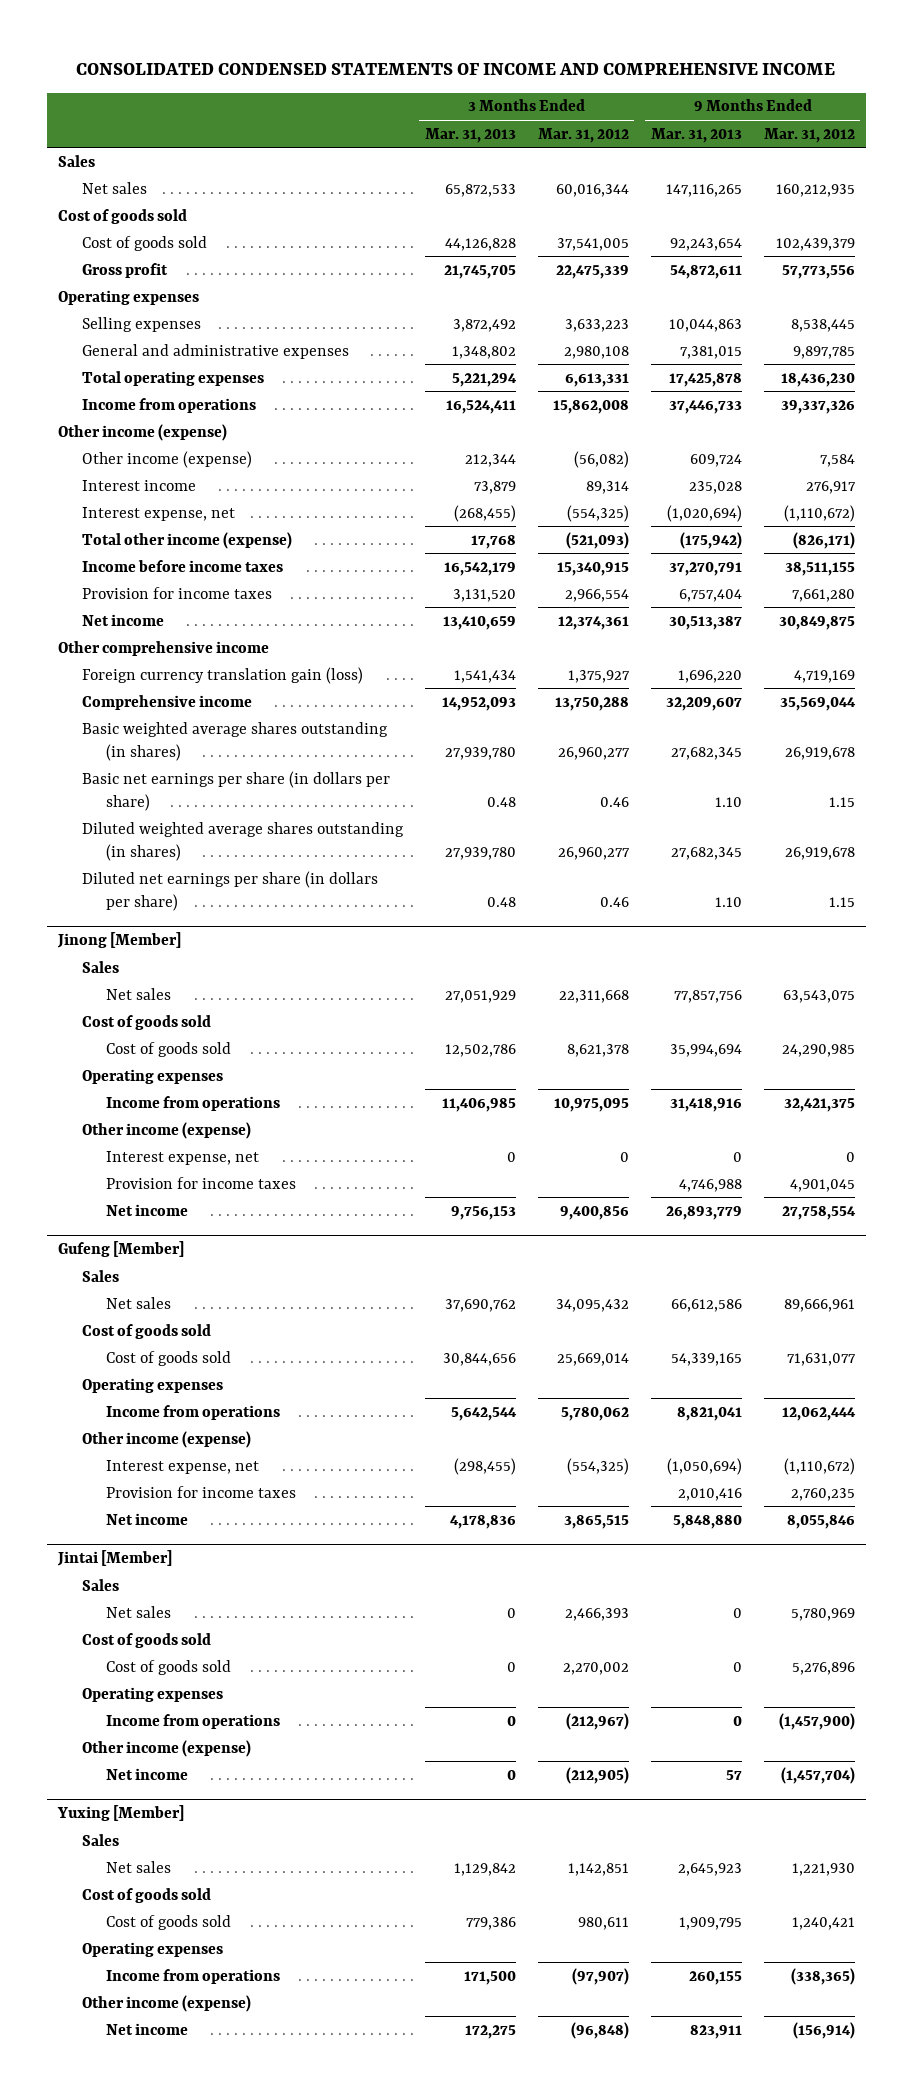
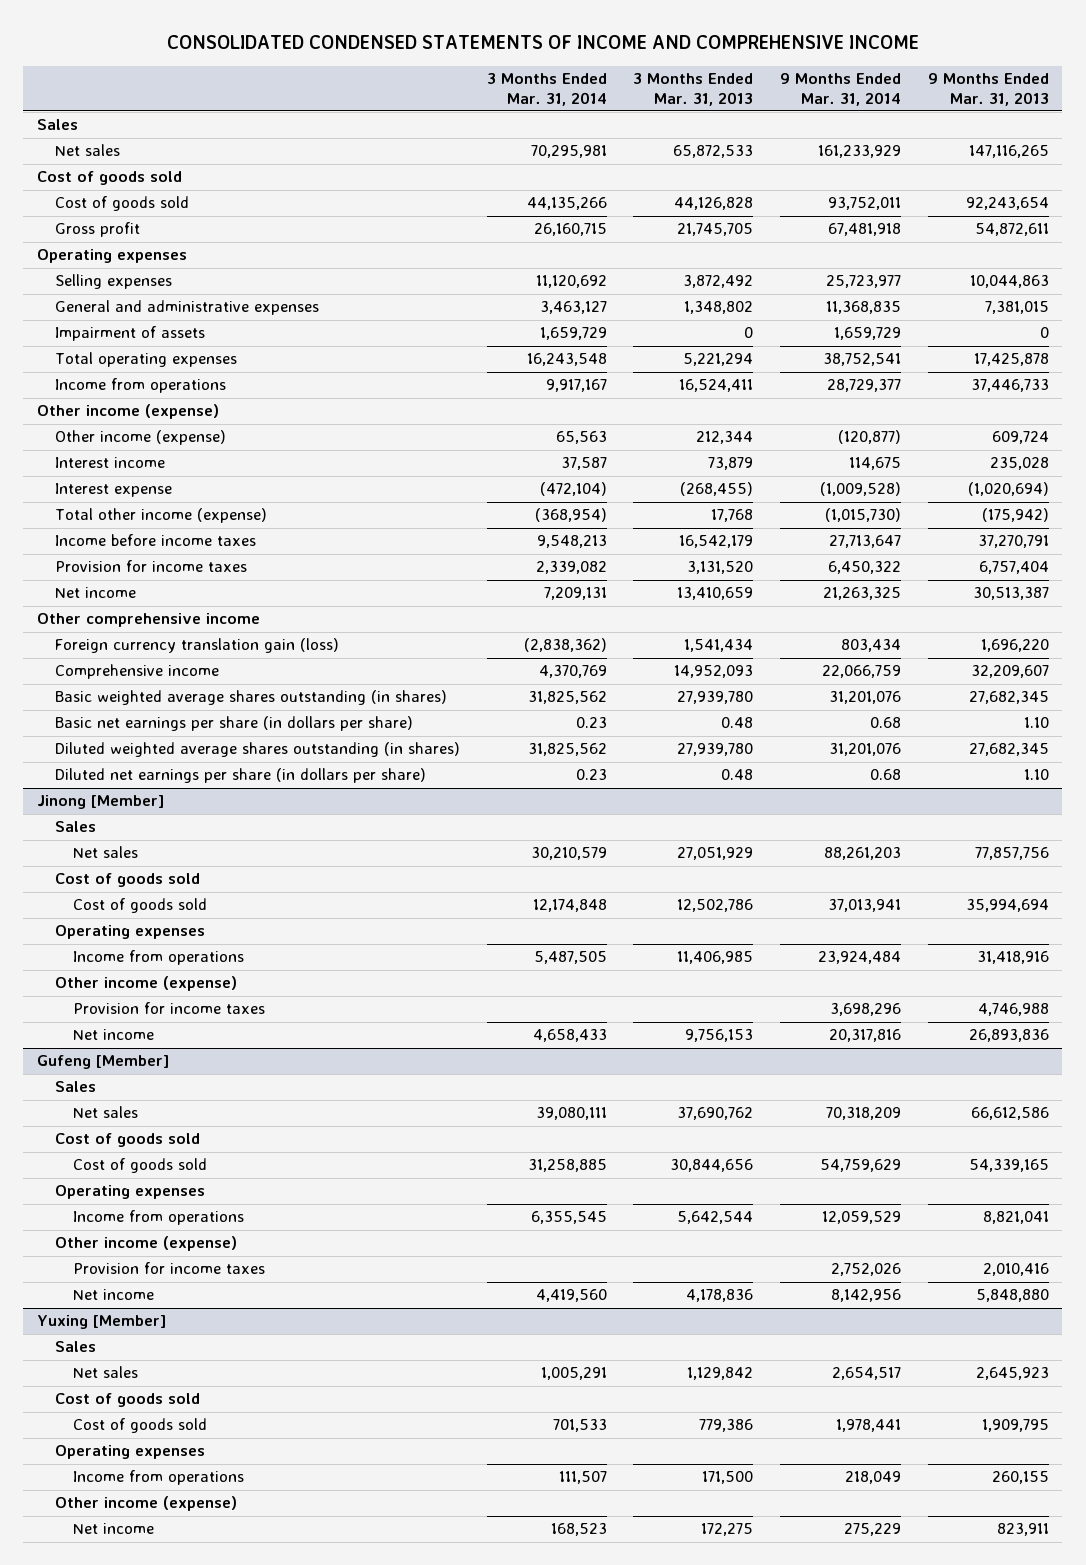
[537,127,629,143] Mar. 31, 2012 -> none
[763,127,855,143] Mar. 31, 2012 -> none
none -> [486,73,607,106] 3 Months Ended Mar. 31, 2014
none -> [780,73,902,106] 9 Months Ended Mar. 31, 2014
none -> [55,326,206,342] Impairment of assets
[81,506,235,521] Interest expense, net -> [55,483,173,498] Interest expense
[106,1150,260,1165] Interest expense, net -> none
[665,1205,742,1220] 26,893,779 -> [968,1029,1049,1043] 26,893,836
[106,1459,260,1474] Interest expense, net -> none
[56,1550,172,1567] Jintai [Member] -> none
[81,1578,119,1591] Sales -> none
[106,1605,172,1618] Net sales -> none
[81,1632,211,1648] Cost of goods sold -> none
[106,1659,232,1675] Cost of goods sold -> none
[81,1686,223,1702] Operating expenses -> none
[106,1713,281,1729] Income from operations -> none
[81,1739,251,1757] Other income (expense) -> none
[106,1767,189,1780] Net income -> none

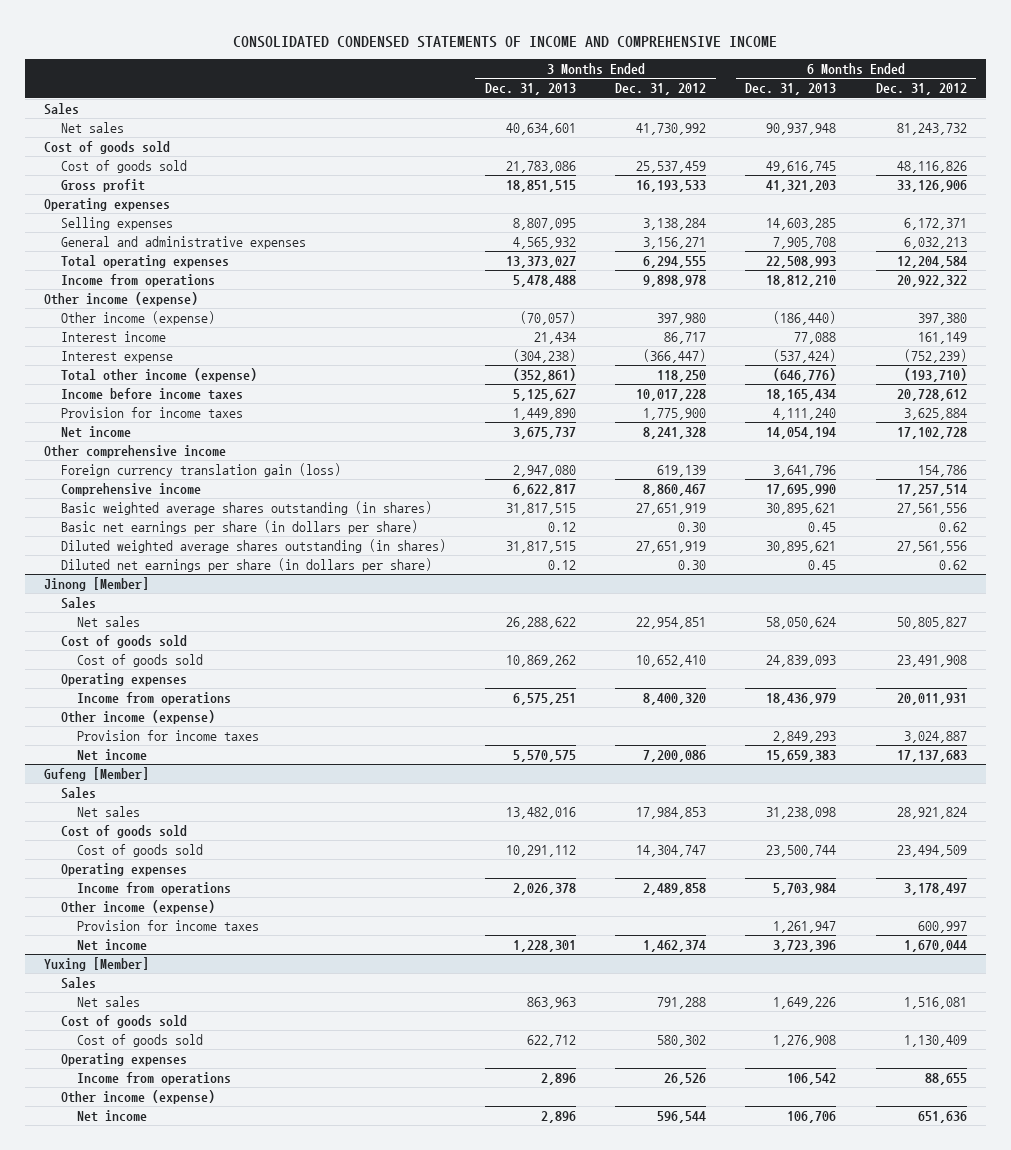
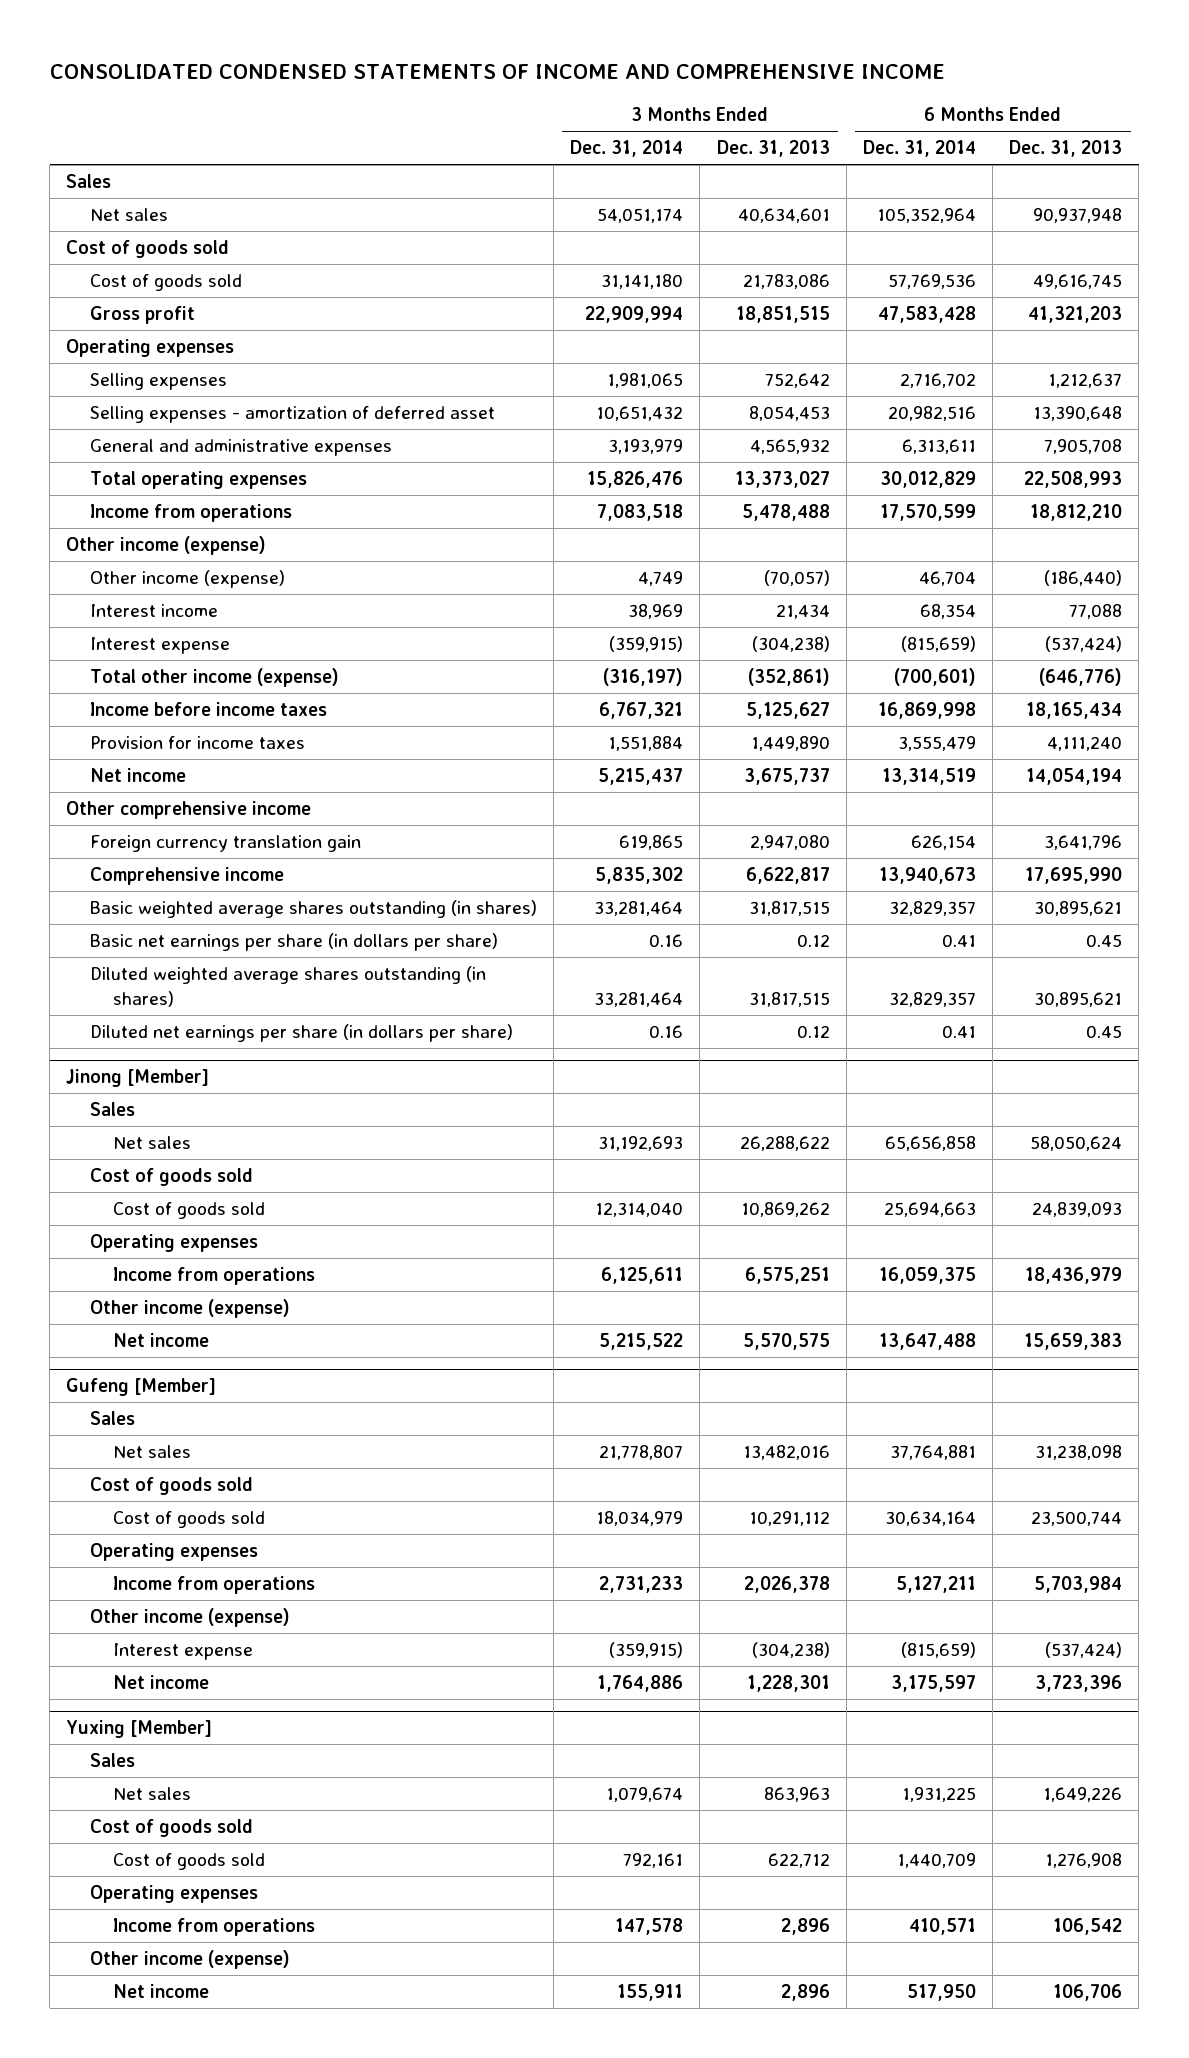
[615,83,707,96] Dec. 31, 2012 -> none
[875,83,967,96] Dec. 31, 2012 -> none
none -> [570,140,684,158] Dec. 31, 2014
none -> [862,140,976,158] Dec. 31, 2014
[513,217,577,230] 8,807,095 -> [764,373,830,389] 752,642
[766,217,837,230] 14,603,285 -> [1048,373,1123,389] 1,212,637
none -> [89,406,495,424] Selling expenses - amortization of deferred asset
[60,462,341,477] Foreign currency translation gain (loss) -> [89,835,361,853] Foreign currency translation gain
[77,729,260,741] Provision for income taxes -> none
[77,919,260,931] Provision for income taxes -> none
none -> [113,1643,254,1661] Interest expense

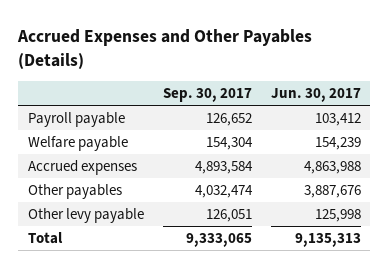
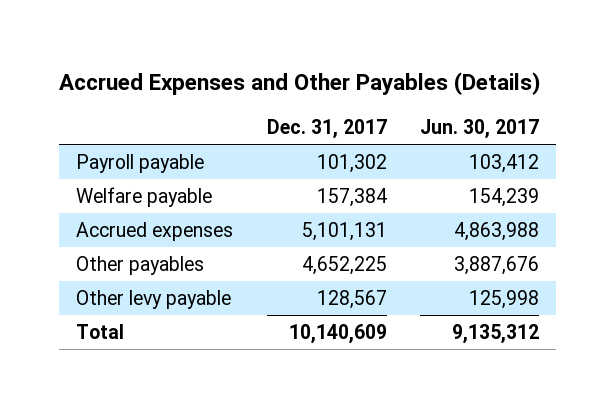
[162,87,252,102] Sep. 30, 2017 -> none
none -> [266,118,387,139] Dec. 31, 2017
[294,233,361,248] 9,135,313 -> [452,324,540,345] 9,135,312

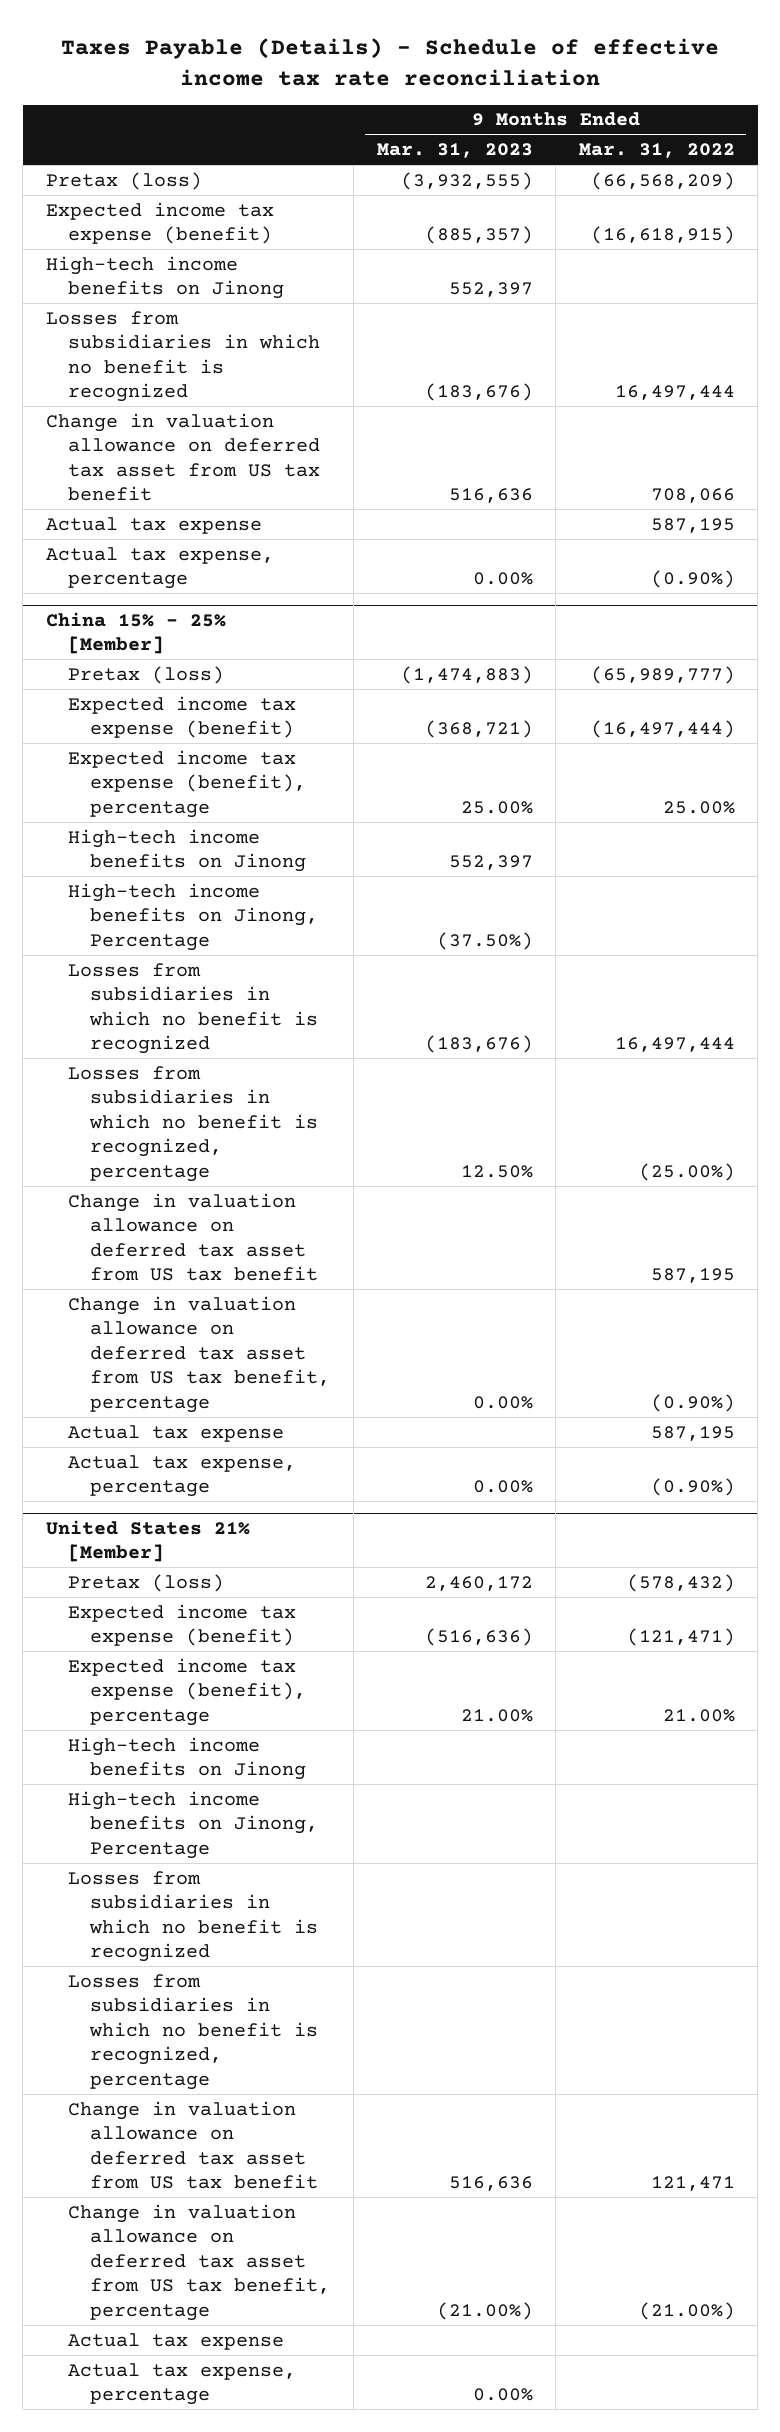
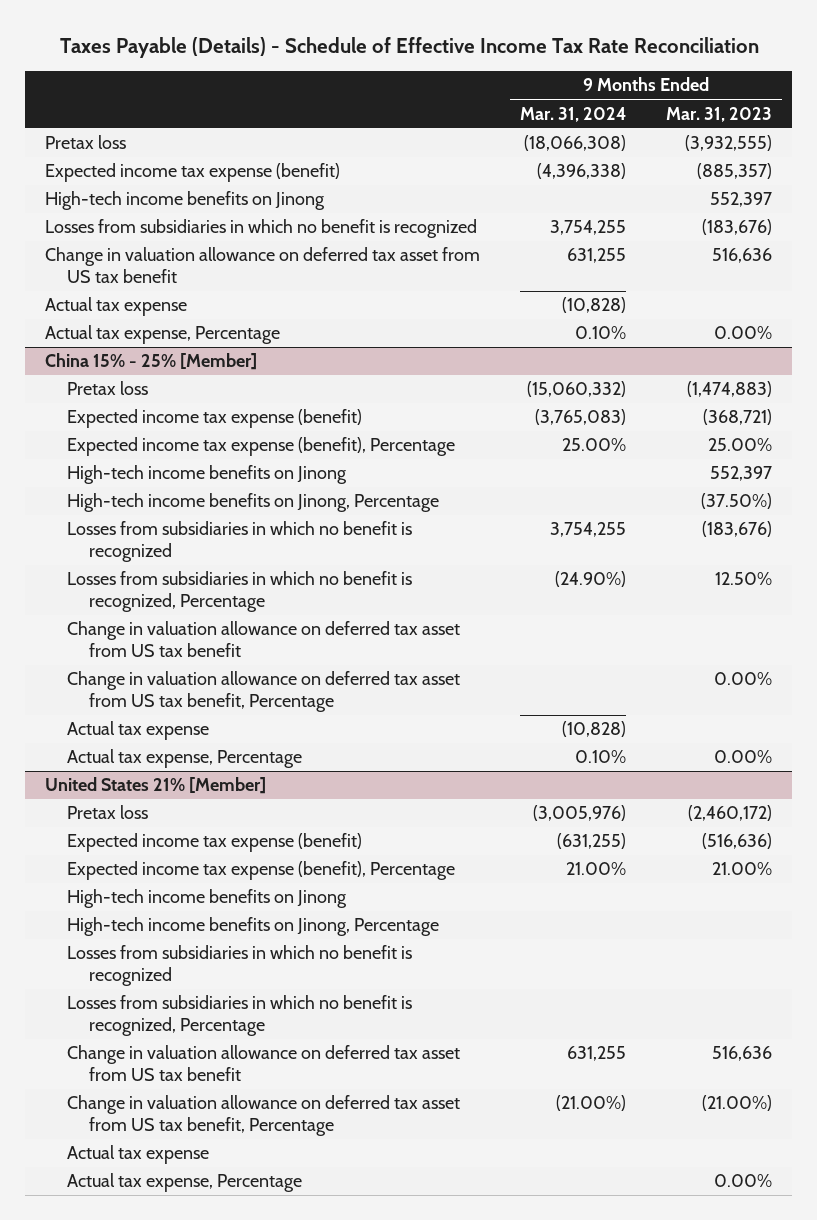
[61,37,720,86] Taxes Payable (Details) - Schedule of effective income tax rate reconciliation -> [59,37,759,59] Taxes Payable (Details) - Schedule of Effective Income Tax Rate Reconciliation
[578,143,735,159] Mar. 31, 2022 -> none
none -> [520,106,627,122] Mar. 31, 2024
[45,171,202,190] Pretax (loss) -> [45,135,127,150] Pretax loss
[45,546,274,590] Actual tax expense, percentage -> [45,325,281,345] Actual tax expense, Percentage
[68,665,225,684] Pretax (loss) -> [67,381,149,396] Pretax loss
[68,749,307,818] Expected income tax expense (benefit), percentage -> [67,437,456,457] Expected income tax expense (benefit), Percentage
[68,1065,319,1182] Losses from subsidiaries in which no benefit is recognized, percentage -> [67,571,413,613] Losses from subsidiaries in which no benefit is recognized, Percentage
[68,1295,331,1413] Change in valuation allowance on deferred tax asset from US tax benefit, percentage -> [67,671,461,713] Change in valuation allowance on deferred tax asset from US tax benefit, Percentage
[68,1454,297,1498] Actual tax expense, percentage -> [67,749,303,769] Actual tax expense, Percentage
[68,1573,225,1592] Pretax (loss) -> [67,805,149,820] Pretax loss
[424,1575,533,1591] 2,460,172 -> [687,805,772,822] (2,460,172)
[68,1657,307,1726] Expected income tax expense (benefit), percentage -> [67,861,456,881] Expected income tax expense (benefit), Percentage
[68,1973,319,2090] Losses from subsidiaries in which no benefit is recognized, percentage -> [67,995,413,1037] Losses from subsidiaries in which no benefit is recognized, Percentage
[68,2203,331,2321] Change in valuation allowance on deferred tax asset from US tax benefit, percentage -> [67,1095,461,1137] Change in valuation allowance on deferred tax asset from US tax benefit, Percentage
[68,2362,297,2406] Actual tax expense, percentage -> [67,1173,303,1193] Actual tax expense, Percentage

